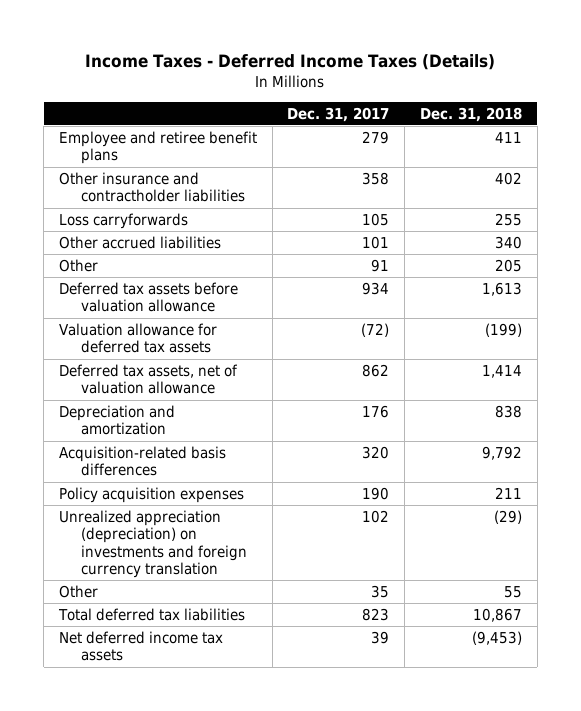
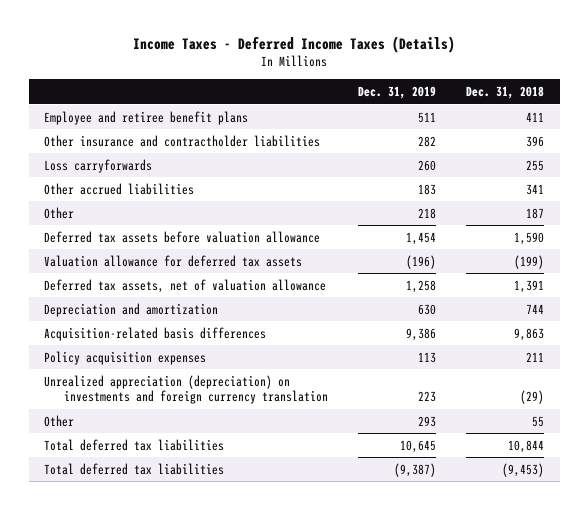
[287,106,390,122] Dec. 31, 2017 -> none
none -> [358,86,437,100] Dec. 31, 2019
[494,172,522,186] 402 -> [526,135,545,147] 396
[494,236,522,250] 340 -> [526,183,545,195] 341
[494,259,522,273] 205 -> [526,207,545,219] 187
[481,282,522,297] 1,613 -> [514,231,545,245] 1,590
[481,365,522,379] 1,414 -> [514,279,545,293] 1,391
[494,405,522,419] 838 -> [526,303,545,314] 744
[481,446,522,461] 9,792 -> [514,327,545,341] 9,863
[472,608,522,623] 10,867 -> [508,439,545,453] 10,844
[59,631,224,662] Net deferred income tax assets -> [43,462,224,475] Total deferred tax liabilities

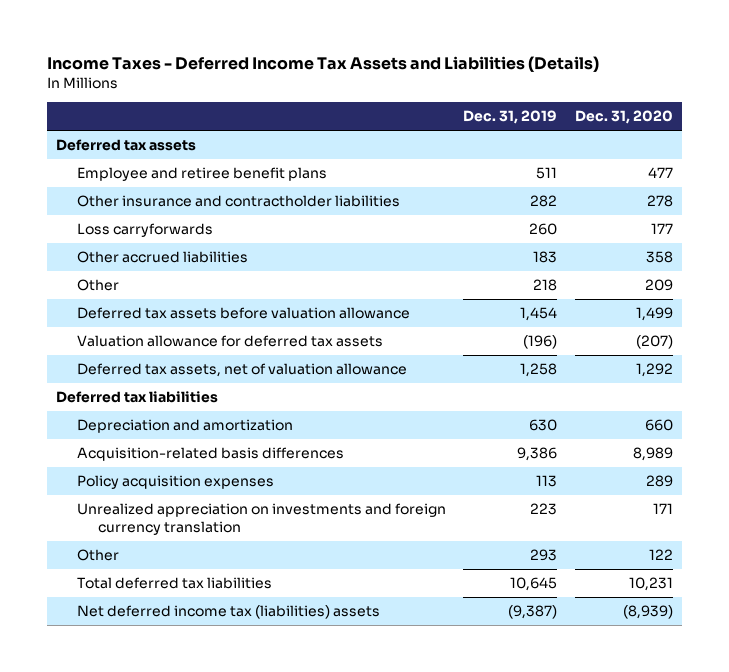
[133,35,456,53] Income Taxes - Deferred Income Taxes (Details) -> [46,55,599,72] Income Taxes - Deferred Income Tax Assets and Liabilities (Details)
[466,86,545,100] Dec. 31, 2018 -> none
none -> [575,110,674,125] Dec. 31, 2020
none -> [55,139,196,152] Deferred tax assets
none -> [55,391,218,404] Deferred tax liabilities
[43,374,328,405] Unrealized appreciation (depreciation) on investments and foreign currency translation -> [76,503,446,535] Unrealized appreciation on investments and foreign currency translation
[43,462,224,475] Total deferred tax liabilities -> [76,605,380,620] Net deferred income tax (liabilities) assets

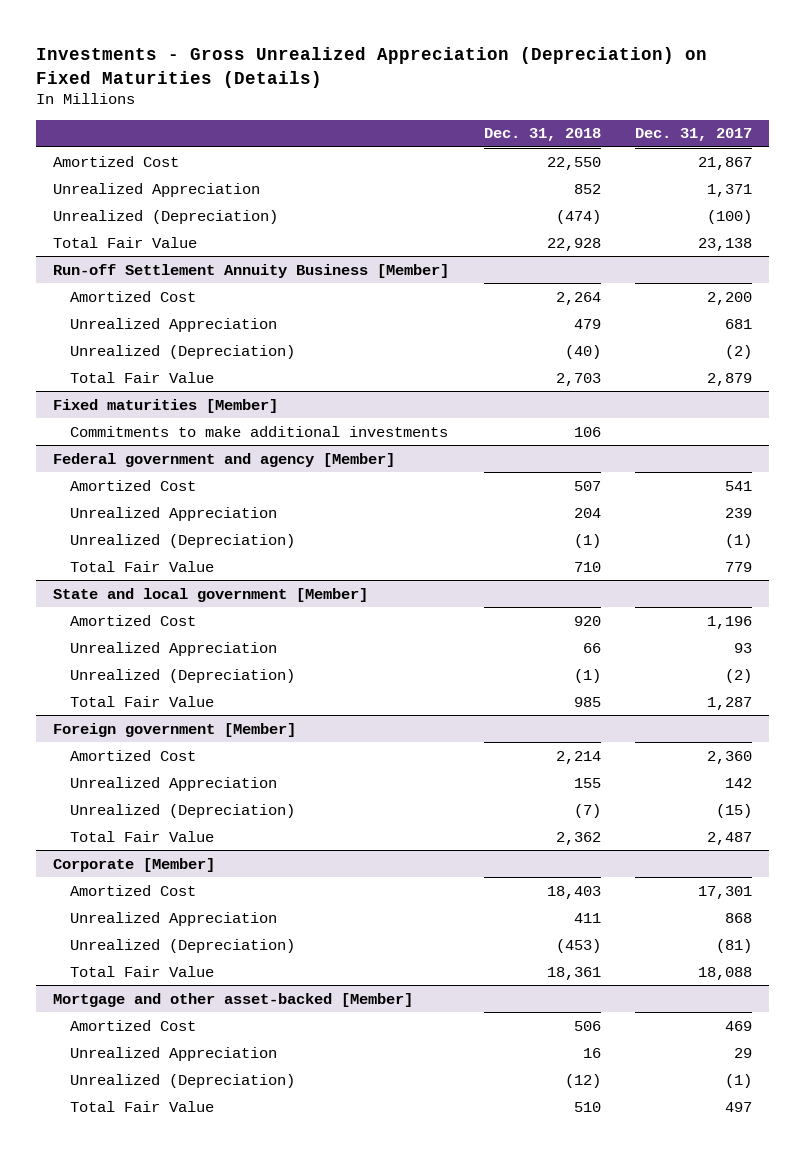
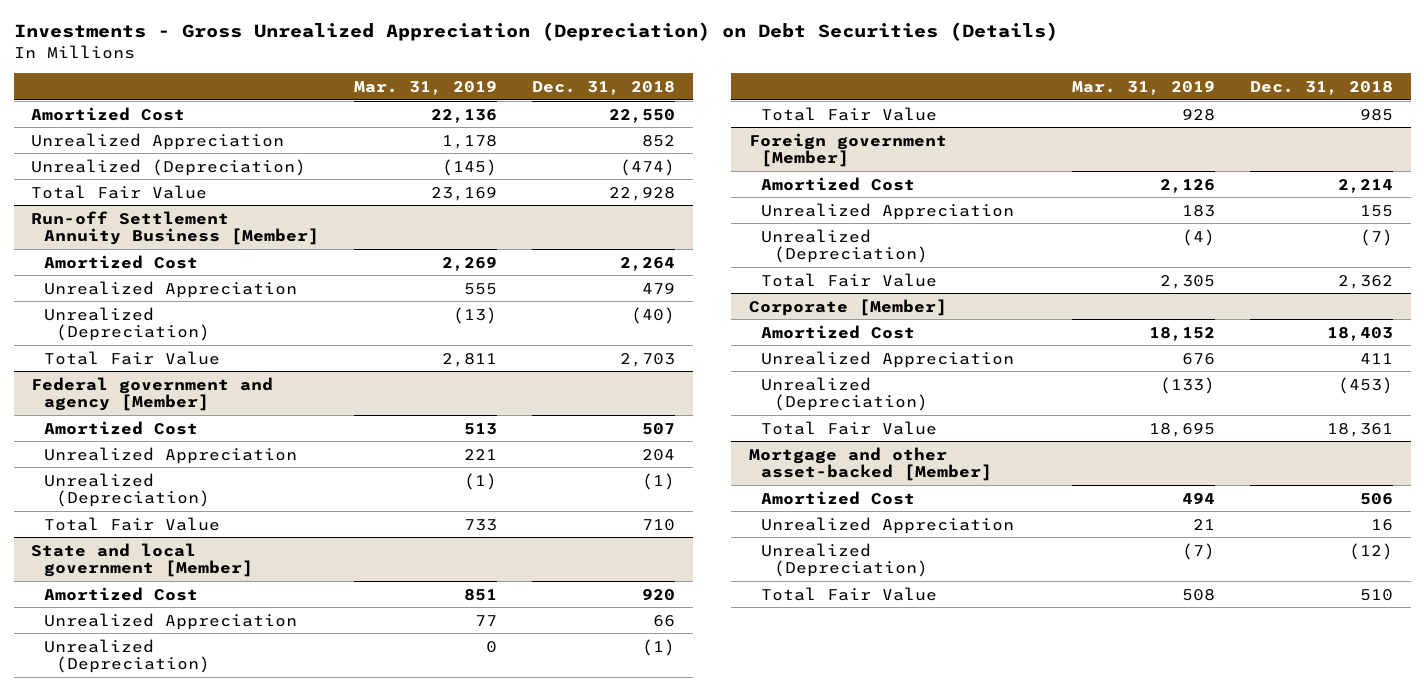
[36,46,708,88] Investments - Gross Unrealized Appreciation (Depreciation) on Fixed Maturities (Details) -> [13,22,1058,42] Investments - Gross Unrealized Appreciation (Depreciation) on Debt Securities (Details)
[635,128,753,142] Dec. 31, 2017 -> none
none -> [354,81,498,96] Mar. 31, 2019
[53,398,279,413] Fixed maturities [Member] -> none
[69,425,448,437] Commitments to make additional investments -> none

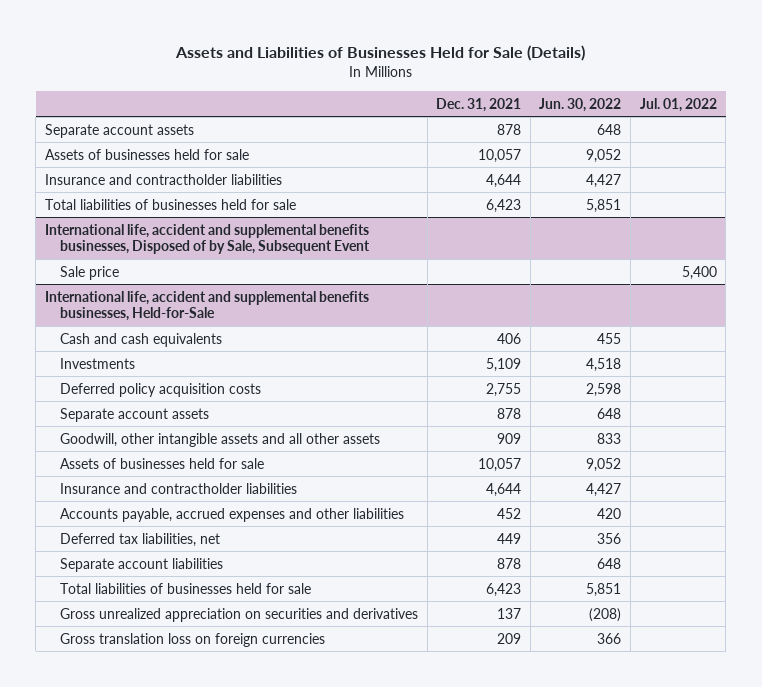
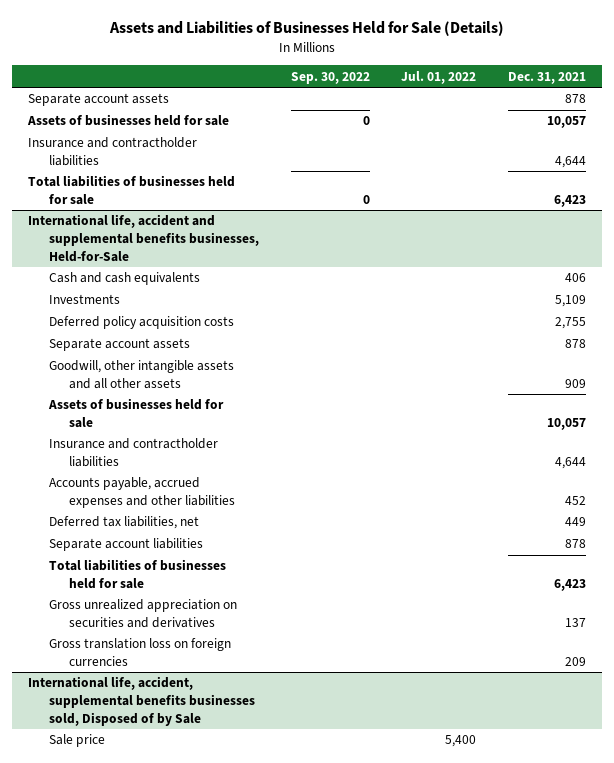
[539,97,622,112] Jun. 30, 2022 -> none
none -> [290,71,370,84] Sep. 30, 2022
[44,223,371,255] International life, accident and supplemental benefits businesses, Disposed of by Sale, Subsequent Event -> none
[60,265,120,280] Sale price -> none
none -> [27,676,255,726] International life, accident, supplemental benefits businesses sold, Disposed of by Sale
none -> [48,734,105,748] Sale price

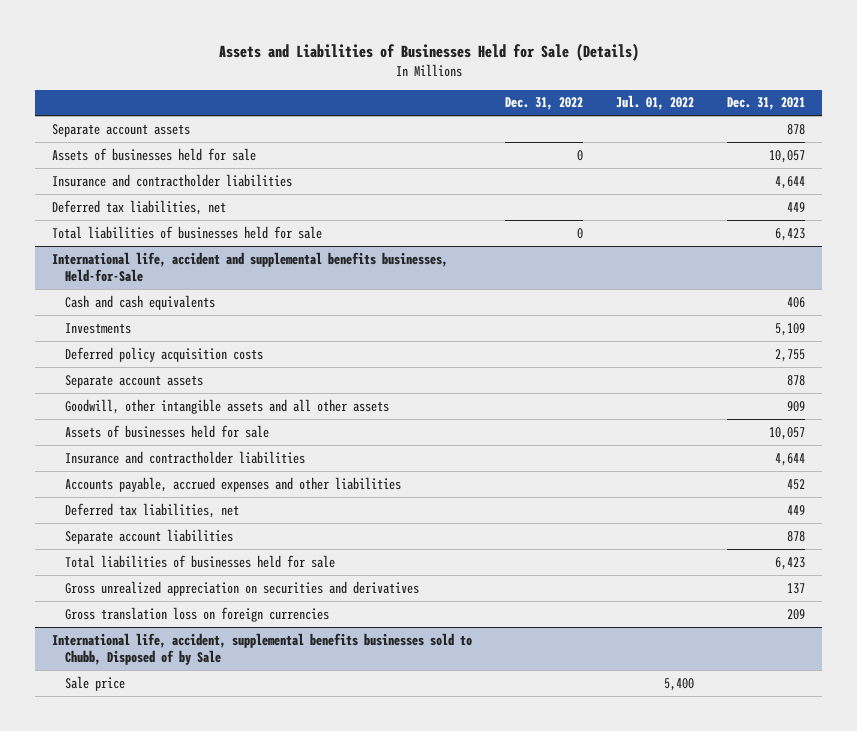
[290,71,370,84] Sep. 30, 2022 -> none
none -> [505,97,584,111] Dec. 31, 2022
none -> [51,199,226,215] Deferred tax liabilities, net
[27,676,255,726] International life, accident, supplemental benefits businesses sold, Disposed of by Sale -> [51,632,472,665] International life, accident, supplemental benefits businesses sold to Chubb, Disposed of by Sale

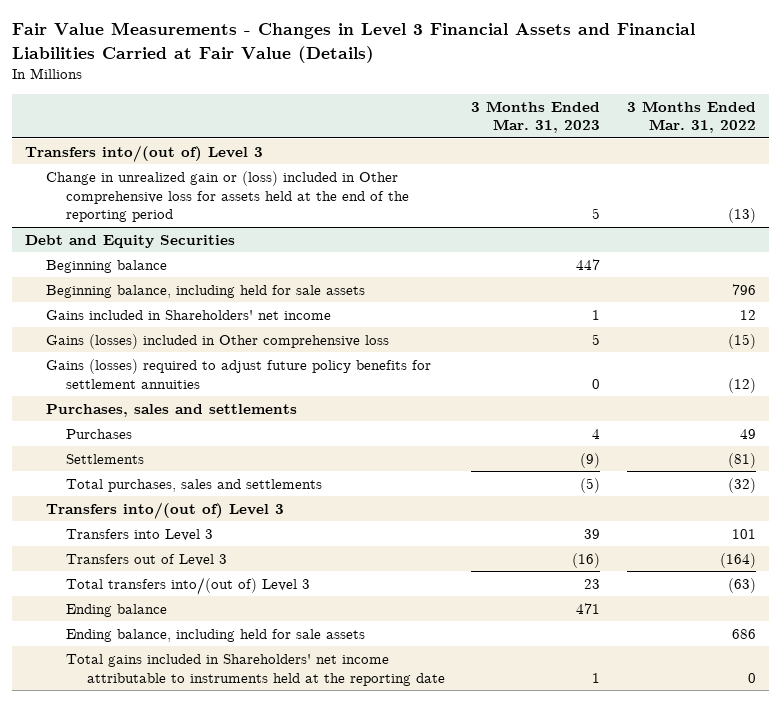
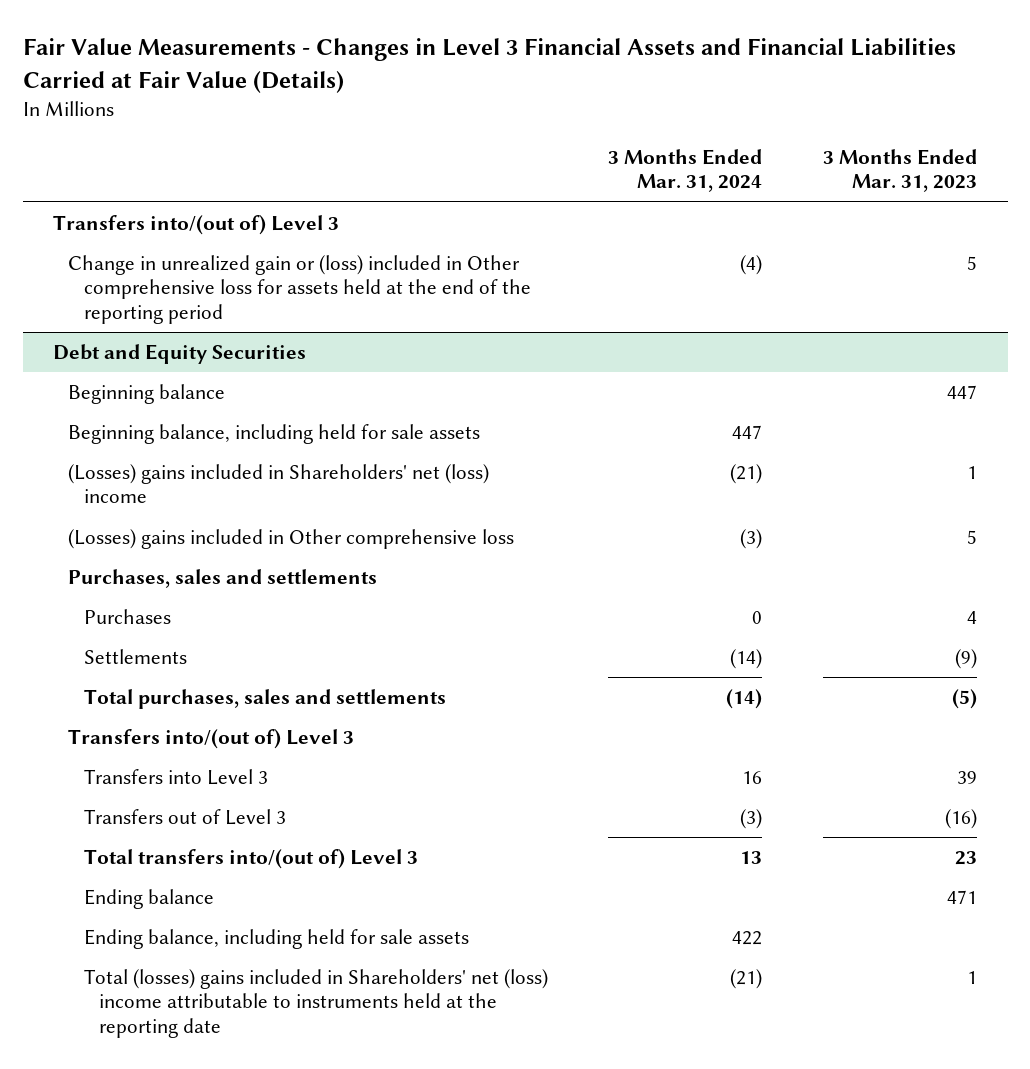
[626,100,756,134] 3 Months Ended Mar. 31, 2022 -> none
none -> [608,148,763,193] 3 Months Ended Mar. 31, 2024
[45,358,431,389] Gains (losses) required to adjust future policy benefits for settlement annuities -> none
[45,309,331,320] Gains included in Shareholders' net income -> [68,463,490,504] (Losses) gains included in Shareholders' net (loss) income
[45,333,389,349] Gains (losses) included in Other comprehensive loss -> [68,528,515,549] (Losses) gains included in Other comprehensive loss
[66,653,446,686] Total gains included in Shareholders' net income attributable to instruments held at the reporting date -> [83,968,548,1038] Total (losses) gains included in Shareholders' net (loss) income attributable to instruments held at the reporting date

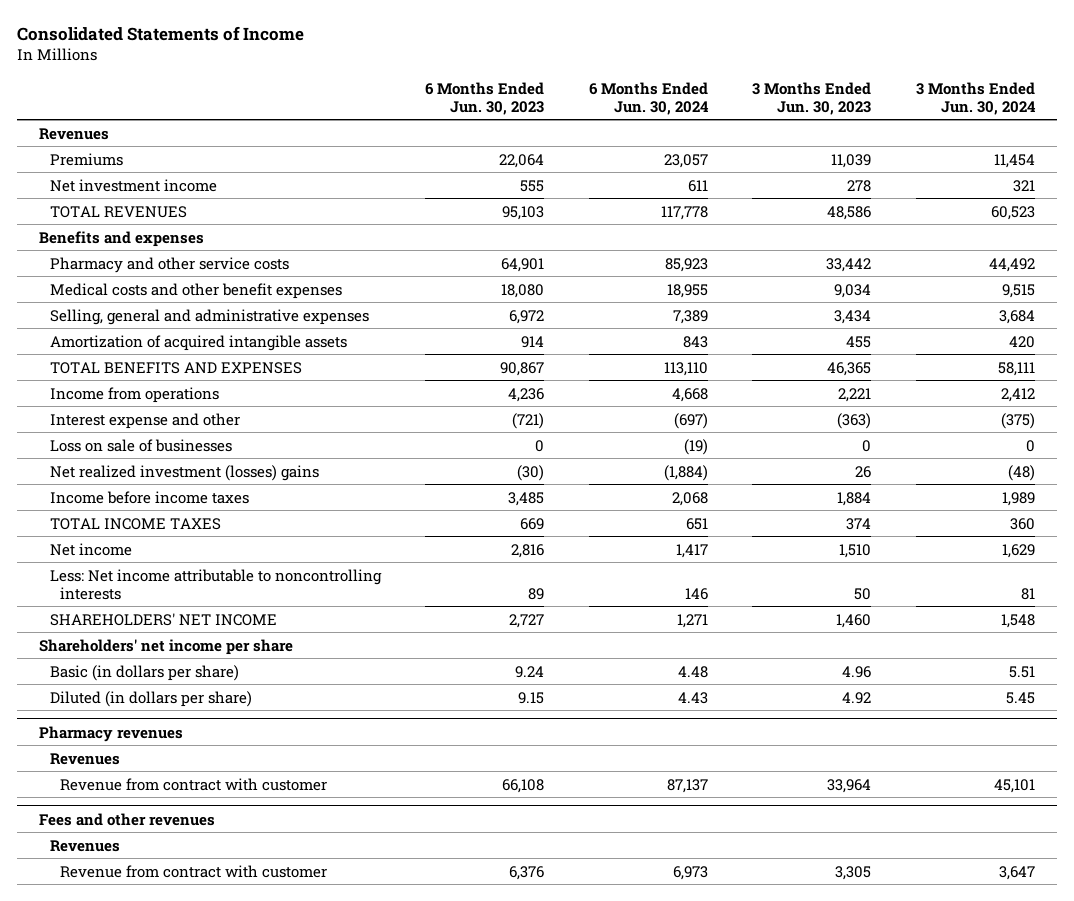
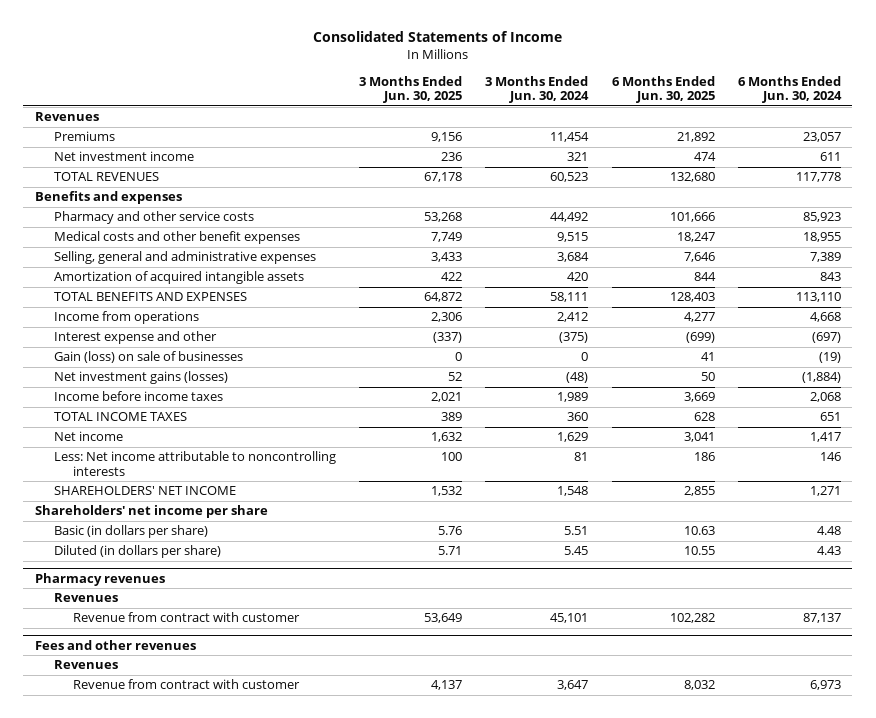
[425,81,545,115] 6 Months Ended Jun. 30, 2023 -> none
[752,81,872,115] 3 Months Ended Jun. 30, 2023 -> none
none -> [359,75,463,104] 3 Months Ended Jun. 30, 2025
none -> [611,75,715,104] 6 Months Ended Jun. 30, 2025
[49,438,232,452] Loss on sale of businesses -> [54,351,244,364] Gain (loss) on sale of businesses
[49,464,319,481] Net realized investment (losses) gains -> [54,371,229,385] Net investment gains (losses)

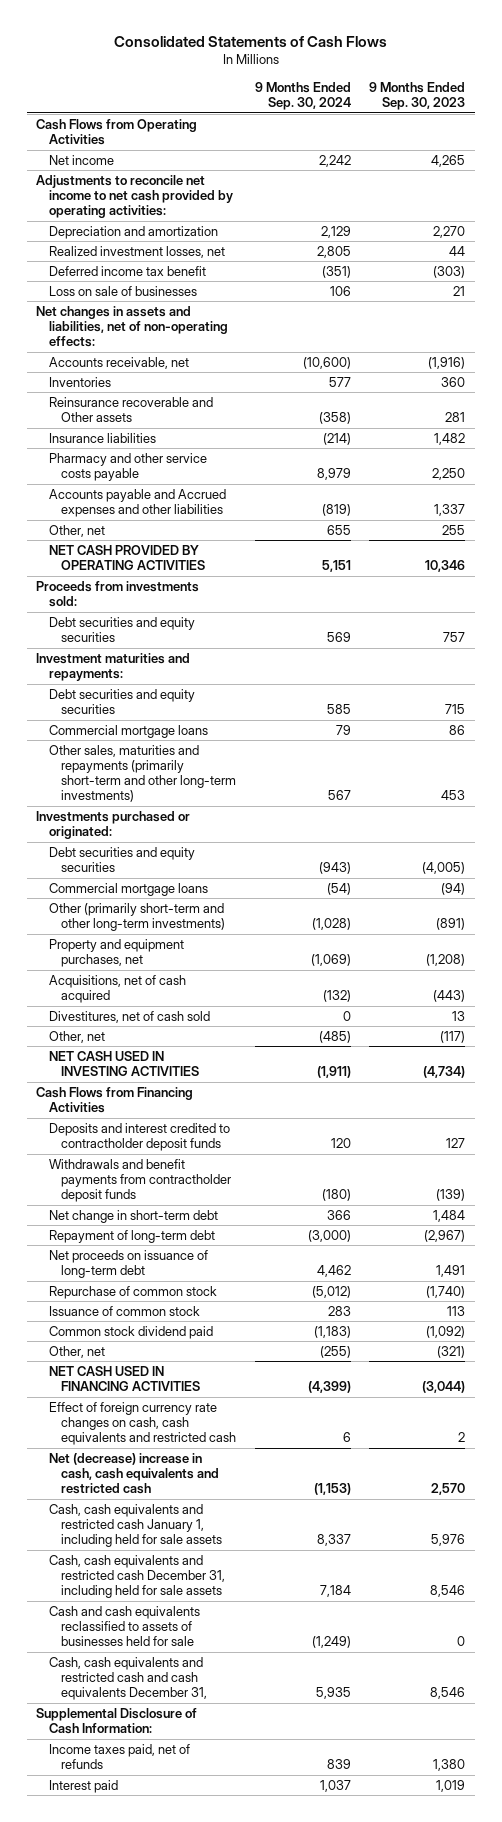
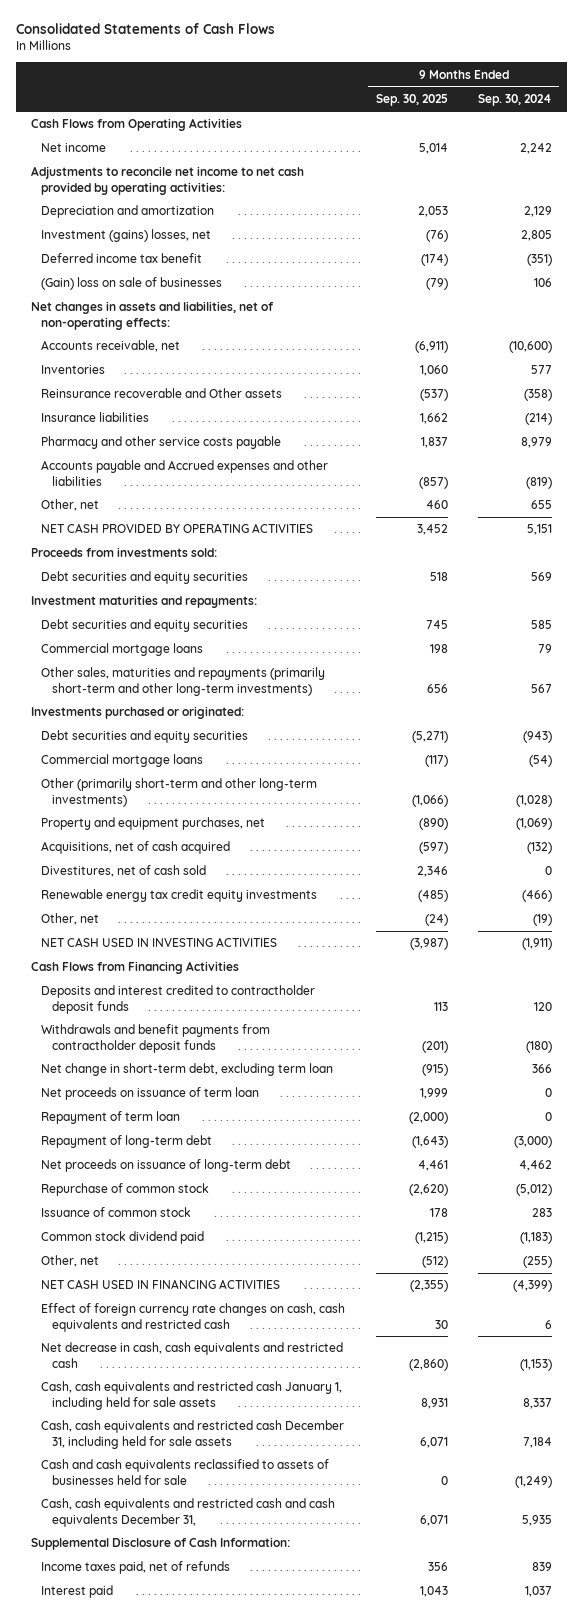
[369,82,466,111] 9 Months Ended Sep. 30, 2023 -> none
none -> [375,94,448,107] Sep. 30, 2025
[48,245,225,258] Realized investment losses, net -> [41,229,212,243] Investment (gains) losses, net
[48,285,197,296] Loss on sale of businesses -> [41,277,223,291] (Gain) loss on sale of businesses
none -> [41,889,318,903] Renewable energy tax credit equity investments
[318,1030,351,1043] (485) -> [532,914,552,927] (19)
[48,1209,218,1223] Net change in short-term debt -> [41,1063,334,1077] Net change in short-term debt, excluding term loan
none -> [41,1087,260,1101] Net proceeds on issuance of term loan
none -> [41,1111,181,1125] Repayment of term loan
[48,1452,220,1494] Net (decrease) increase in cash, cash equivalents and restricted cash -> [41,1342,344,1368] Net decrease in cash, cash equivalents and restricted cash

